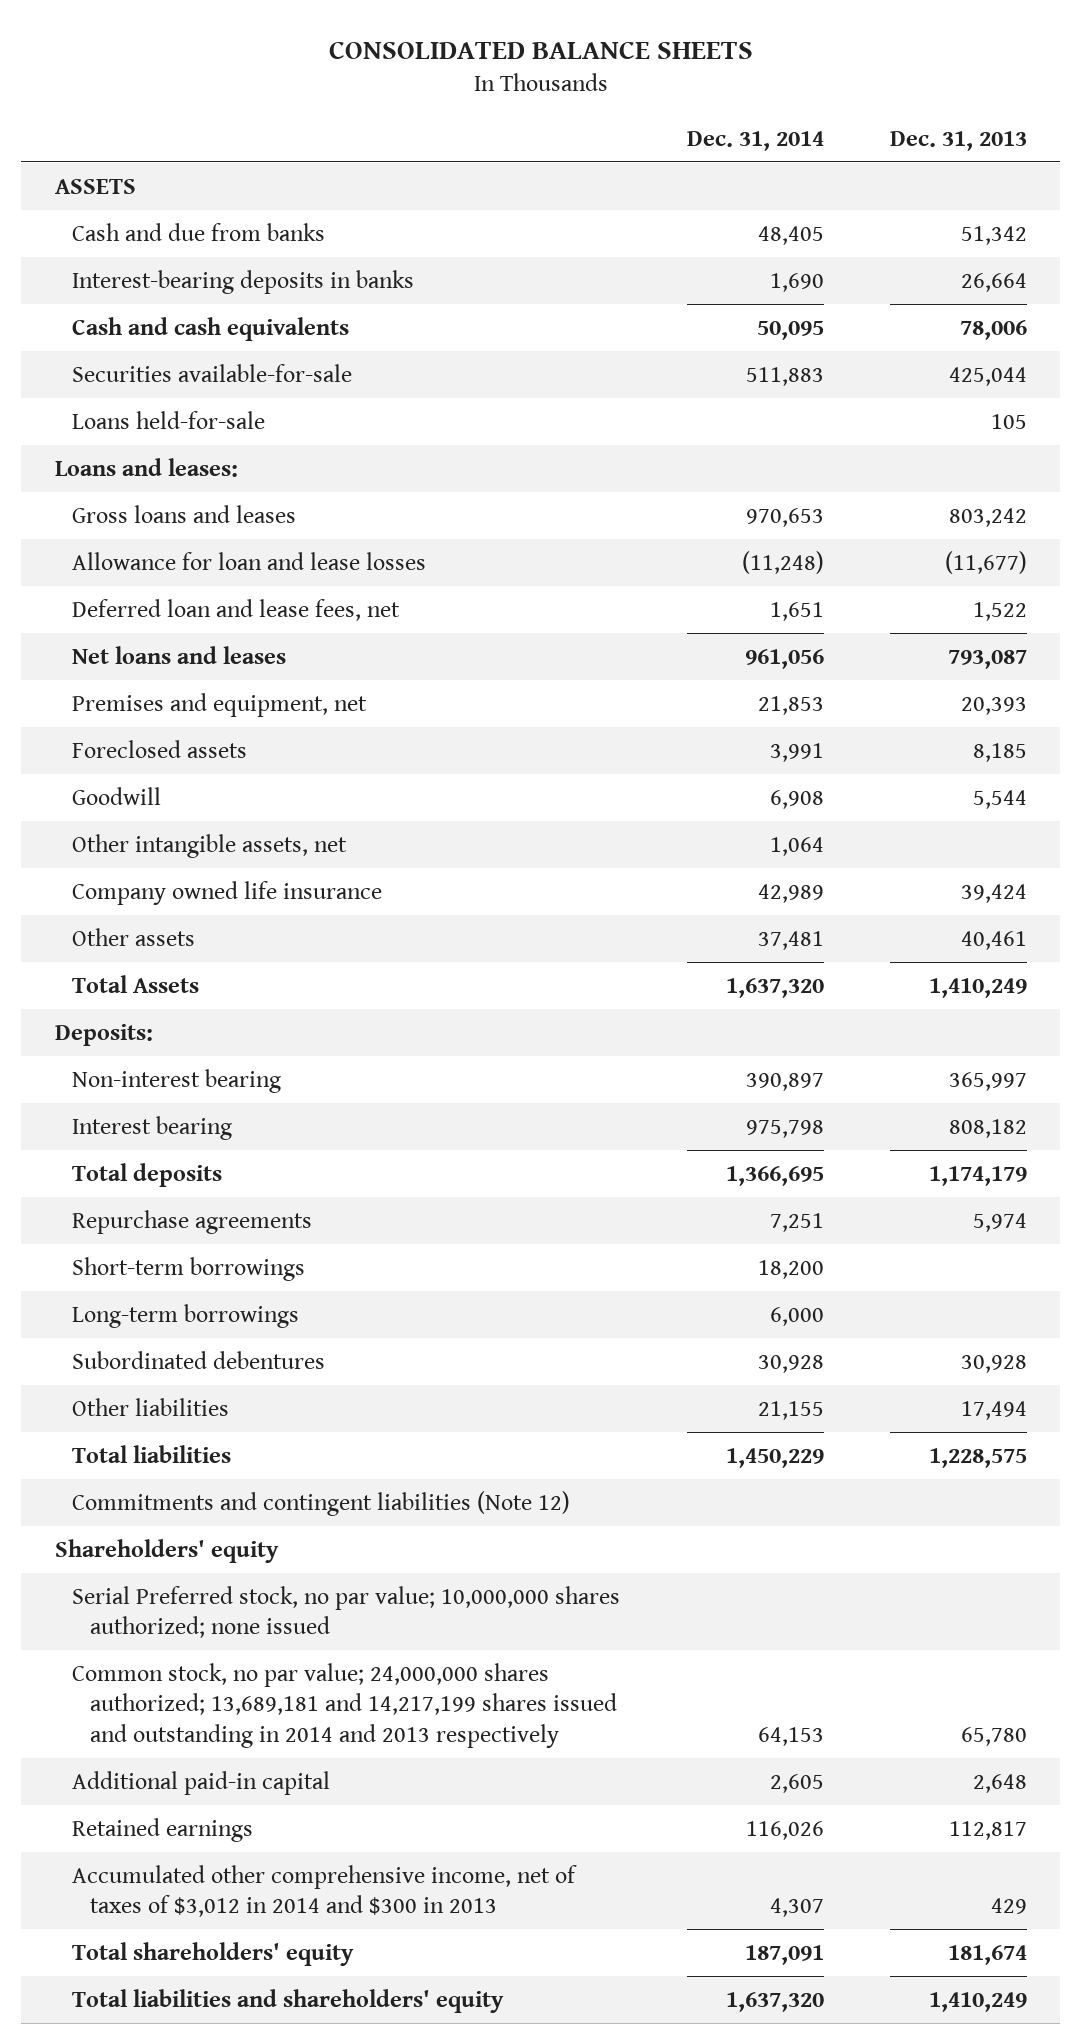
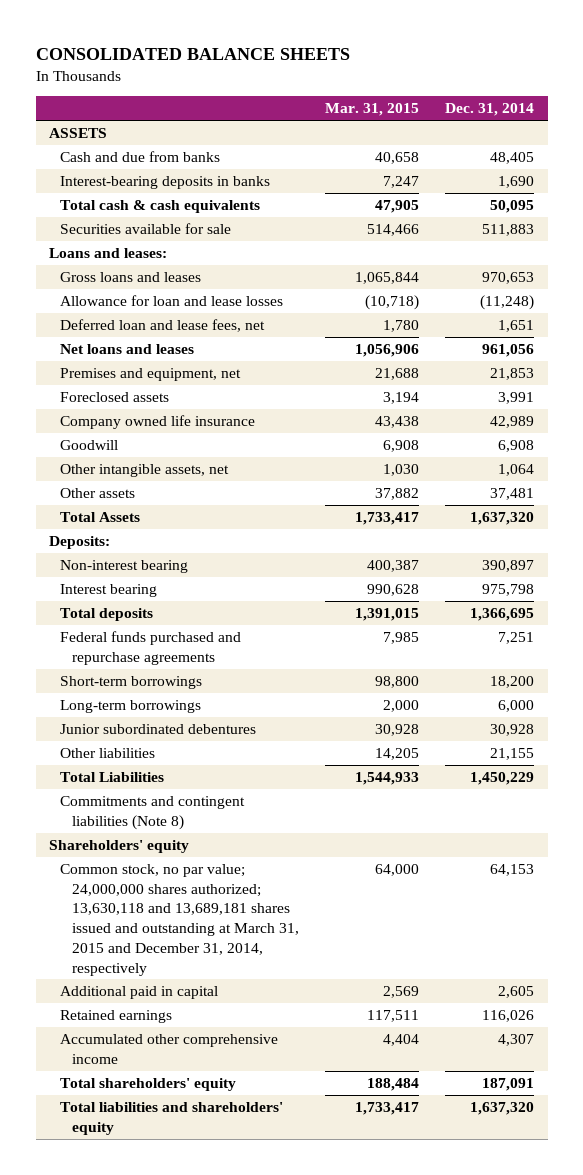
[889,130,1027,151] Dec. 31, 2013 -> none
none -> [325,103,420,117] Mar. 31, 2015
[72,410,266,429] Loans held-for-sale -> none
[72,316,350,341] Cash and cash equivalents -> [60,200,261,214] Total cash & cash equivalents
[72,363,353,382] Securities available-for-sale -> [60,223,232,235] Securities available for sale
[72,880,383,905] Company owned life insurance -> [60,415,256,430] Company owned life insurance
[72,1209,313,1234] Repurchase agreements -> [60,631,242,665] Federal funds purchased and repurchase agreements
[72,1350,326,1369] Subordinated debentures -> [60,724,257,735] Junior subordinated debentures
[72,1444,232,1463] Total liabilities -> [60,772,165,783] Total Liabilities
[72,1490,571,1516] Commitments and contingent liabilities (Note 12) -> [60,796,246,830] Commitments and contingent liabilities (Note 8)
[72,1585,621,1639] Serial Preferred stock, no par value; 10,000,000 shares authorized; none issued -> none
[72,1662,617,1748] Common stock, no par value; 24,000,000 shares authorized; 13,689,181 and 14,217,199 shares issued and outstanding in 2014 and 2013 respectively -> [60,864,299,976] Common stock, no par value; 24,000,000 shares authorized; 13,630,118 and 13,689,181 shares issued and outstanding at March 31, 2015 and December 31, 2014, respectively
[72,1770,331,1795] Additional paid-in capital -> [60,986,219,1000] Additional paid in capital
[72,1864,578,1918] Accumulated other comprehensive income, net of taxes of $3,012 in 2014 and $300 in 2013 -> [60,1034,279,1064] Accumulated other comprehensive income

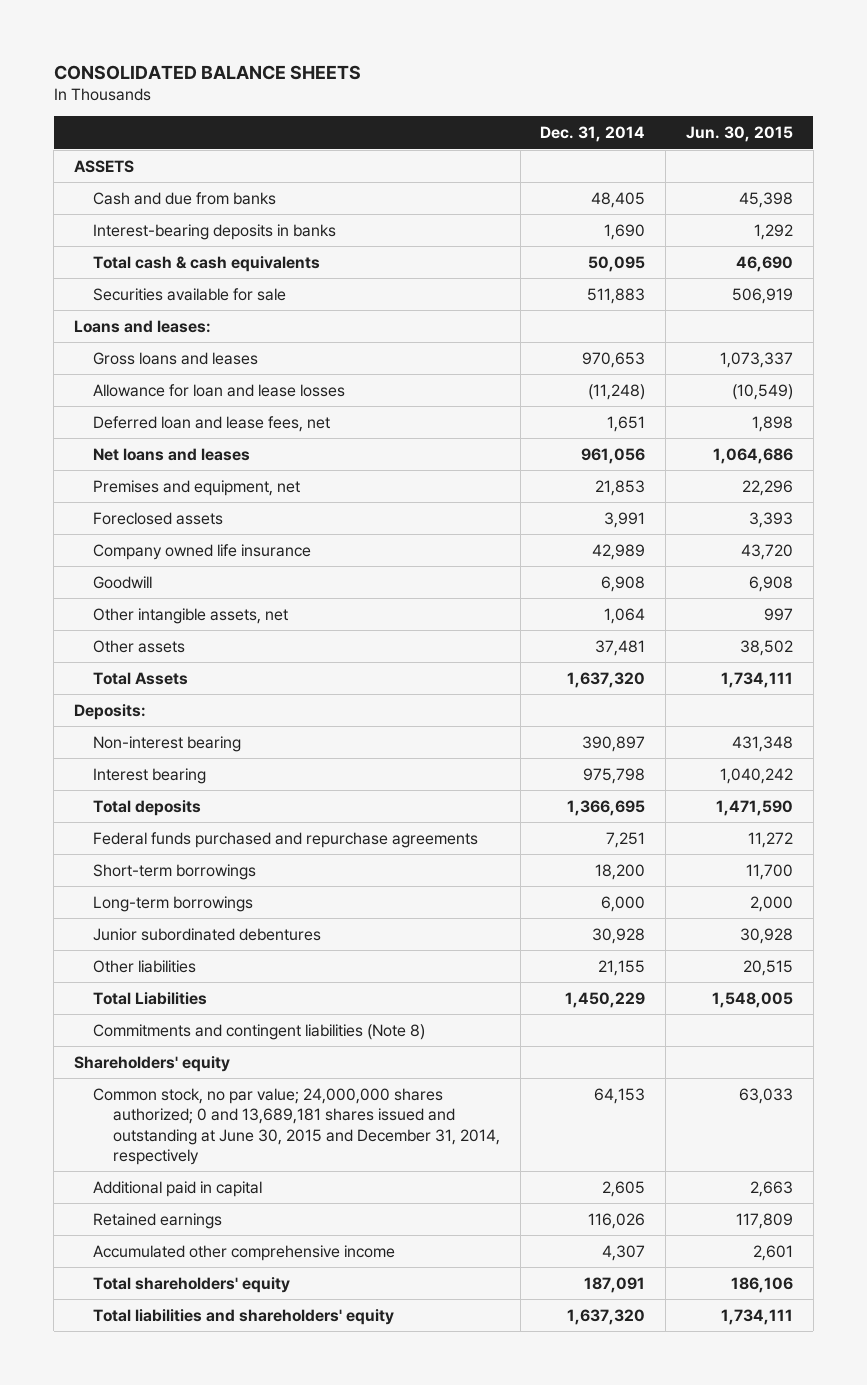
[325,103,420,117] Mar. 31, 2015 -> none
none -> [685,126,793,143] Jun. 30, 2015
[60,864,299,976] Common stock, no par value; 24,000,000 shares authorized; 13,630,118 and 13,689,181 shares issued and outstanding at March 31, 2015 and December 31, 2014, respectively -> [93,1087,500,1165] Common stock, no par value; 24,000,000 shares authorized; 0 and 13,689,181 shares issued and outstanding at June 30, 2015 and December 31, 2014, respectively

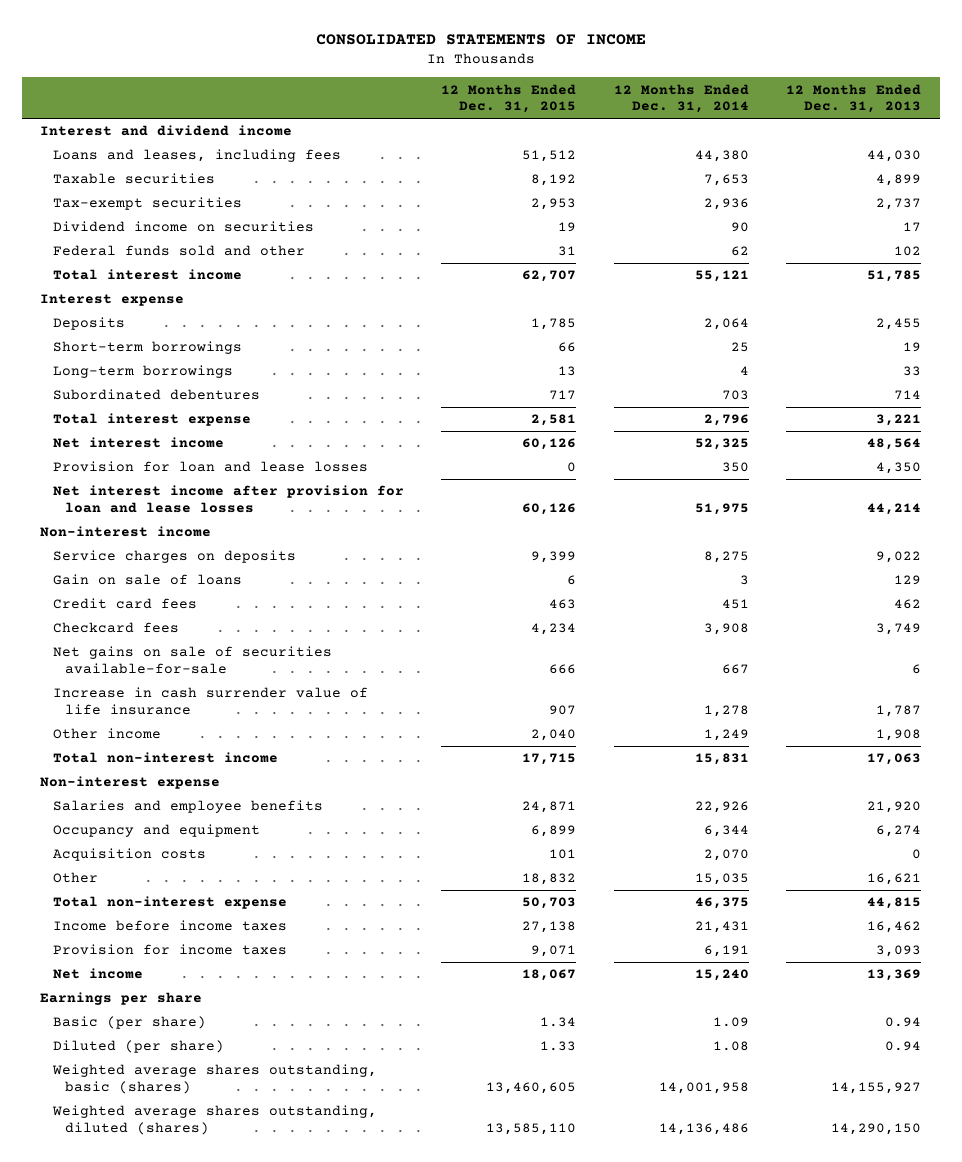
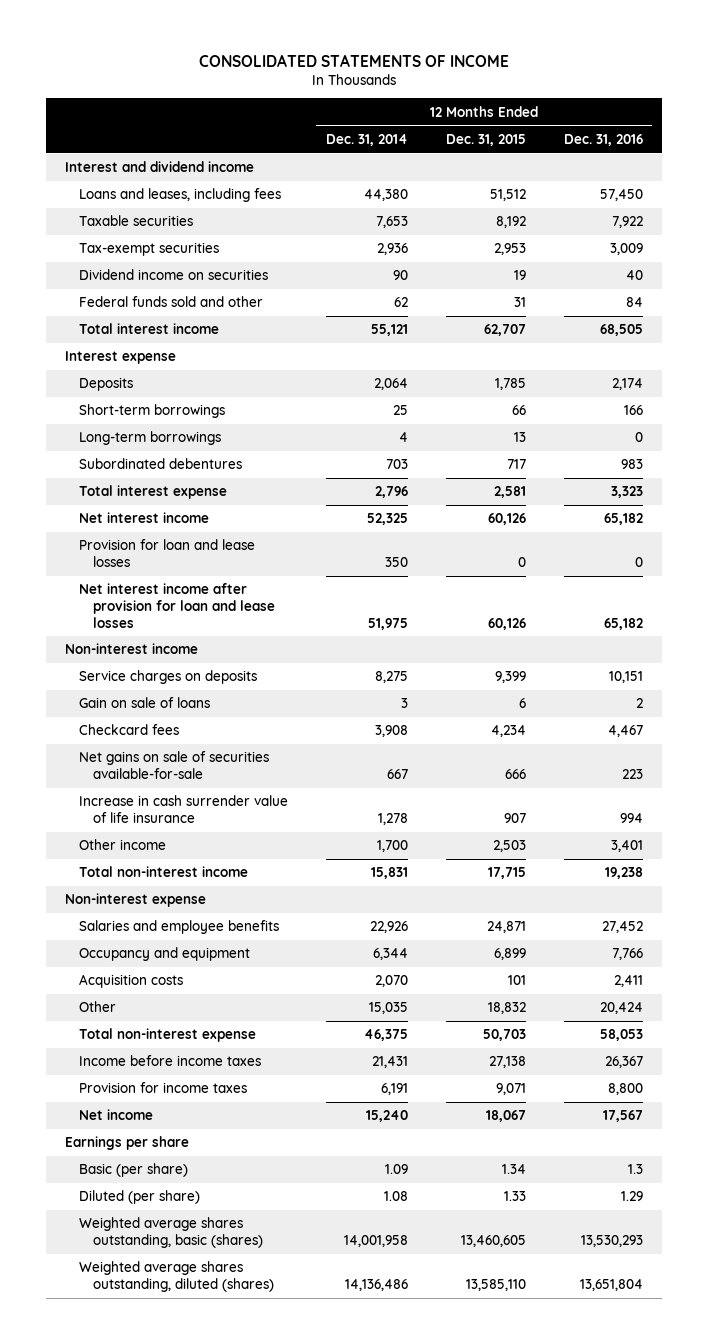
[786,83,922,114] 12 Months Ended Dec. 31, 2013 -> none
none -> [563,133,643,146] Dec. 31, 2016
[52,598,197,610] Credit card fees -> none
[531,729,577,742] 2,040 -> [492,840,526,853] 2,503
[703,729,749,742] 1,249 -> [376,840,408,853] 1,700

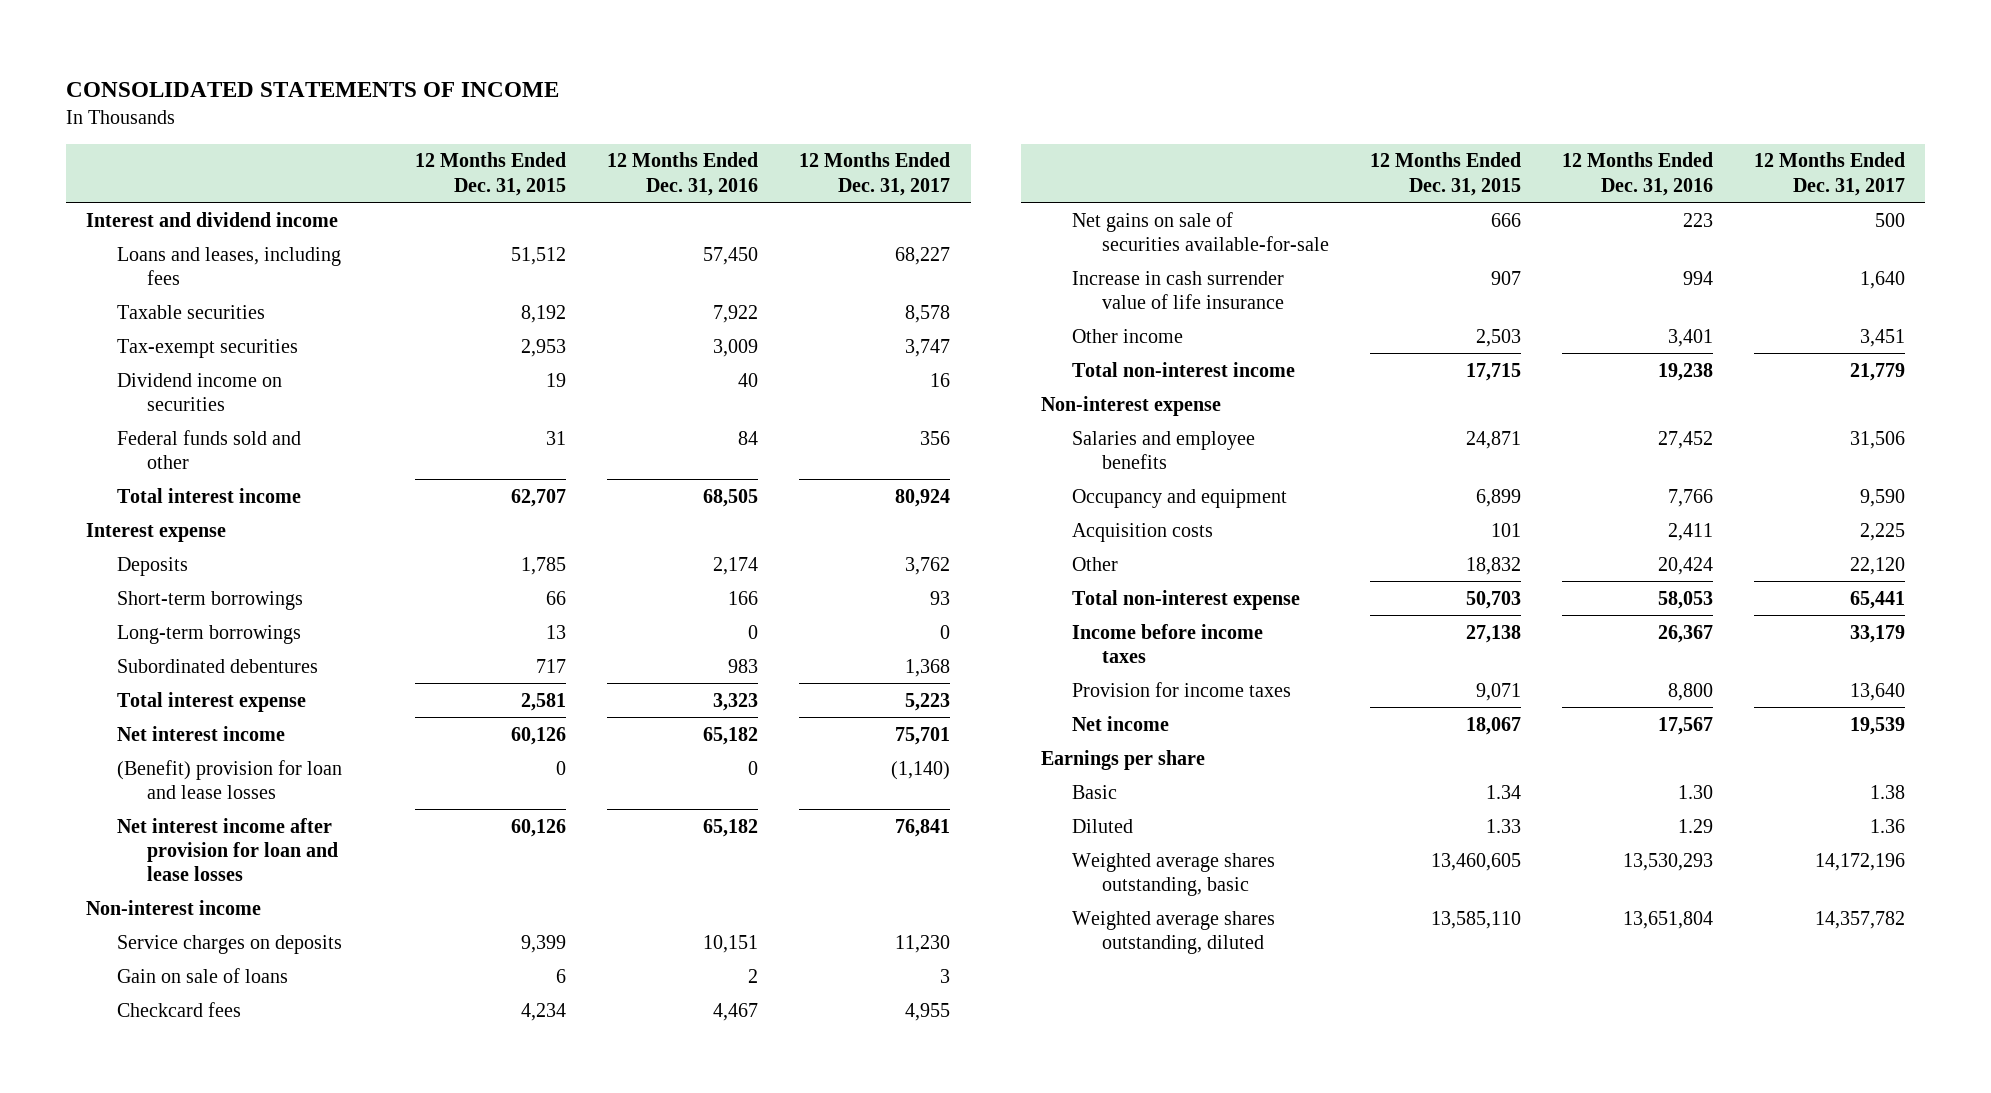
[325,133,408,146] Dec. 31, 2014 -> none
none -> [799,152,951,196] 12 Months Ended Dec. 31, 2017
[78,539,255,567] Provision for loan and lease losses -> [116,759,342,799] (Benefit) provision for loan and lease losses
[78,1163,188,1178] Basic (per share) -> [1071,784,1117,799] Basic
[627,1164,643,1175] 1.3 -> [1677,784,1713,799] 1.30
[78,1190,200,1205] Diluted (per share) -> [1071,818,1133,833] Diluted
[78,1217,263,1248] Weighted average shares outstanding, basic (shares) -> [1071,852,1275,896] Weighted average shares outstanding, basic
[78,1261,274,1292] Weighted average shares outstanding, diluted (shares) -> [1071,910,1275,954] Weighted average shares outstanding, diluted

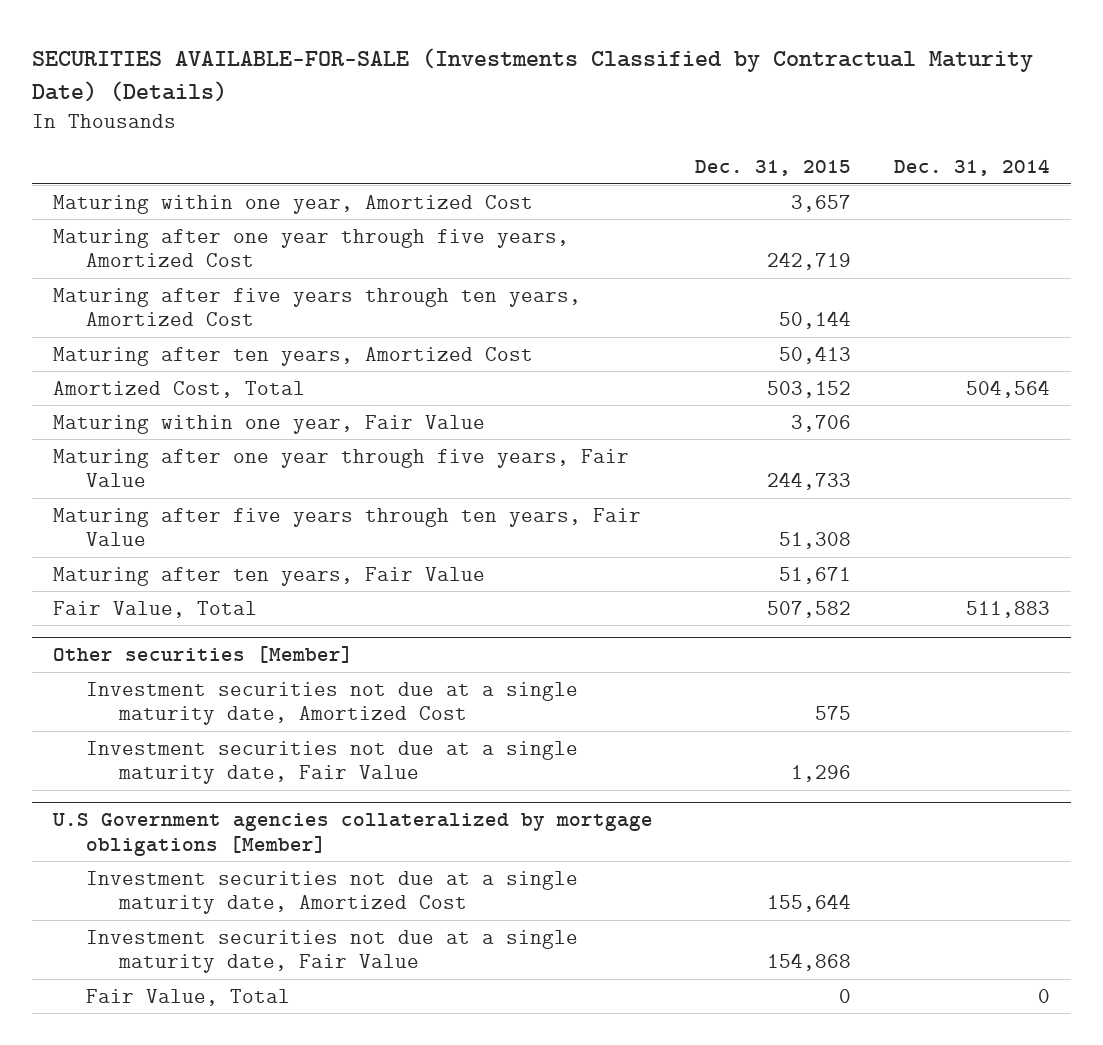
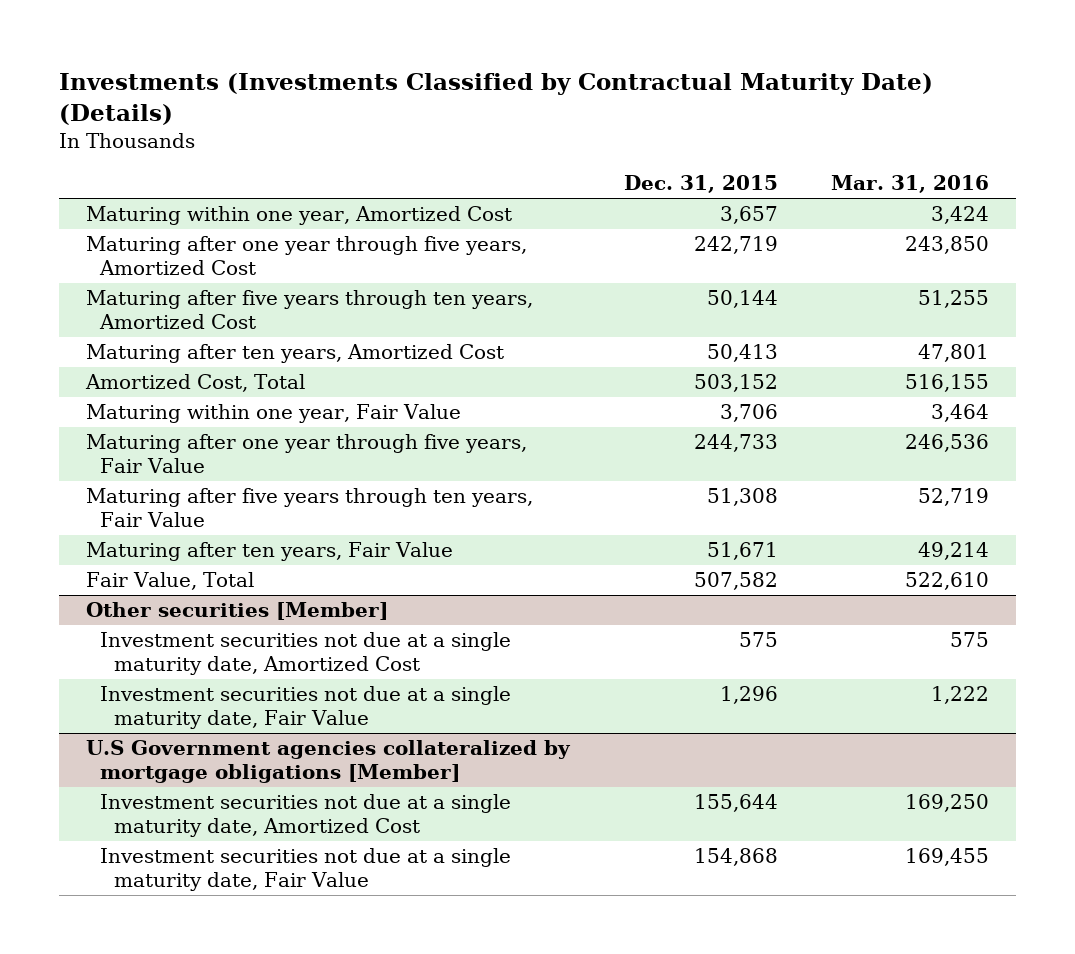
[32,47,1034,103] SECURITIES AVAILABLE-FOR-SALE (Investments Classified by Contractual Maturity Date) (Details) -> [58,72,933,125] Investments (Investments Classified by Contractual Maturity Date) (Details)
[893,159,1050,177] Dec. 31, 2014 -> none
none -> [831,175,990,194] Mar. 31, 2016
[86,988,291,1006] Fair Value, Total -> none

